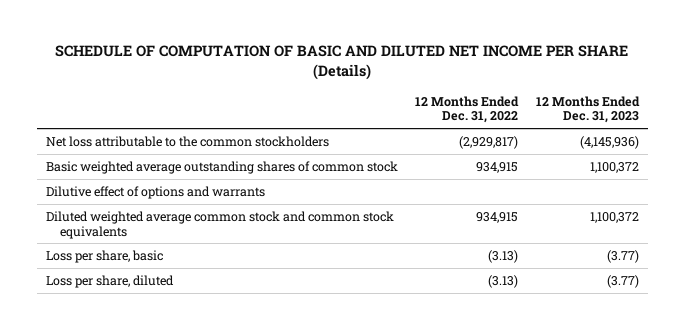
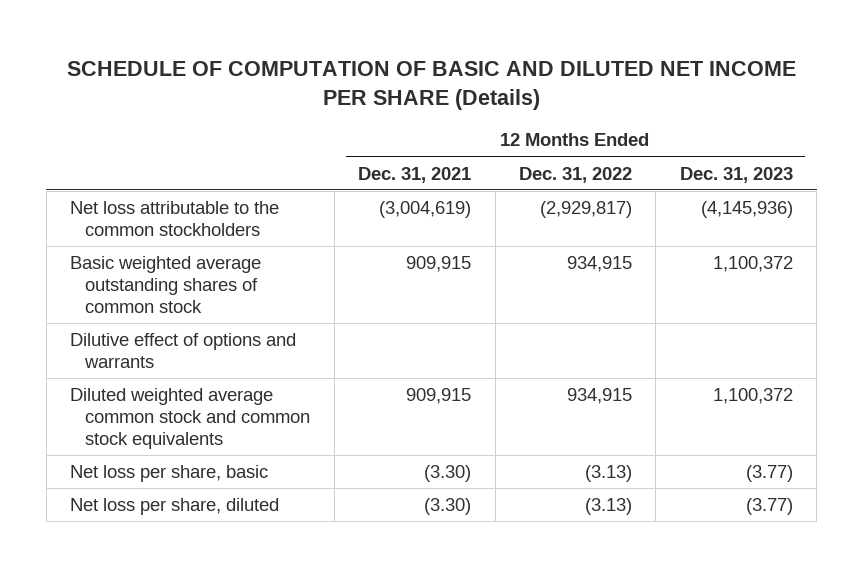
none -> [358,166,472,183] Dec. 31, 2021
[45,249,163,263] Loss per share, basic -> [70,465,269,483] Net loss per share, basic
[45,274,174,288] Loss per share, diluted -> [70,498,280,516] Net loss per share, diluted

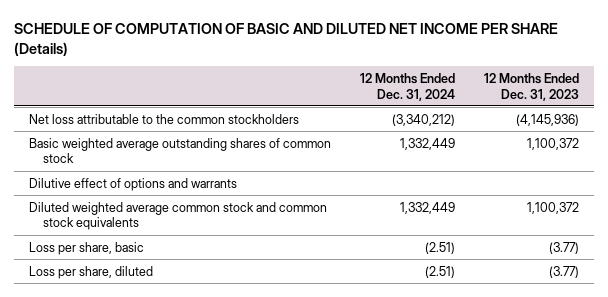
[358,166,472,183] Dec. 31, 2021 -> none
[518,166,632,183] Dec. 31, 2022 -> none
none -> [359,72,455,101] 12 Months Ended Dec. 31, 2024
[70,465,269,483] Net loss per share, basic -> [28,241,144,255] Loss per share, basic
[70,498,280,516] Net loss per share, diluted -> [28,265,153,279] Loss per share, diluted

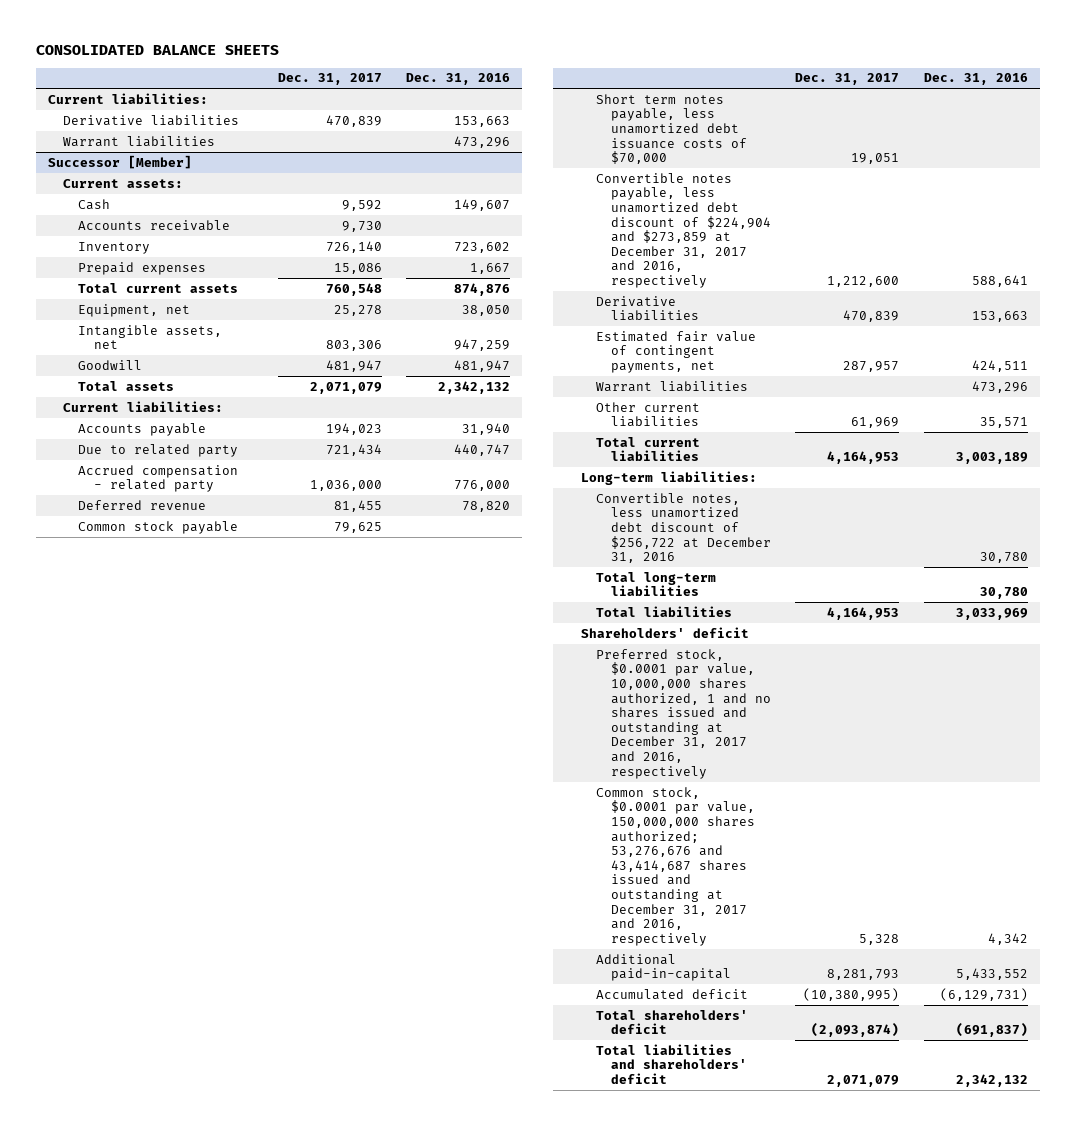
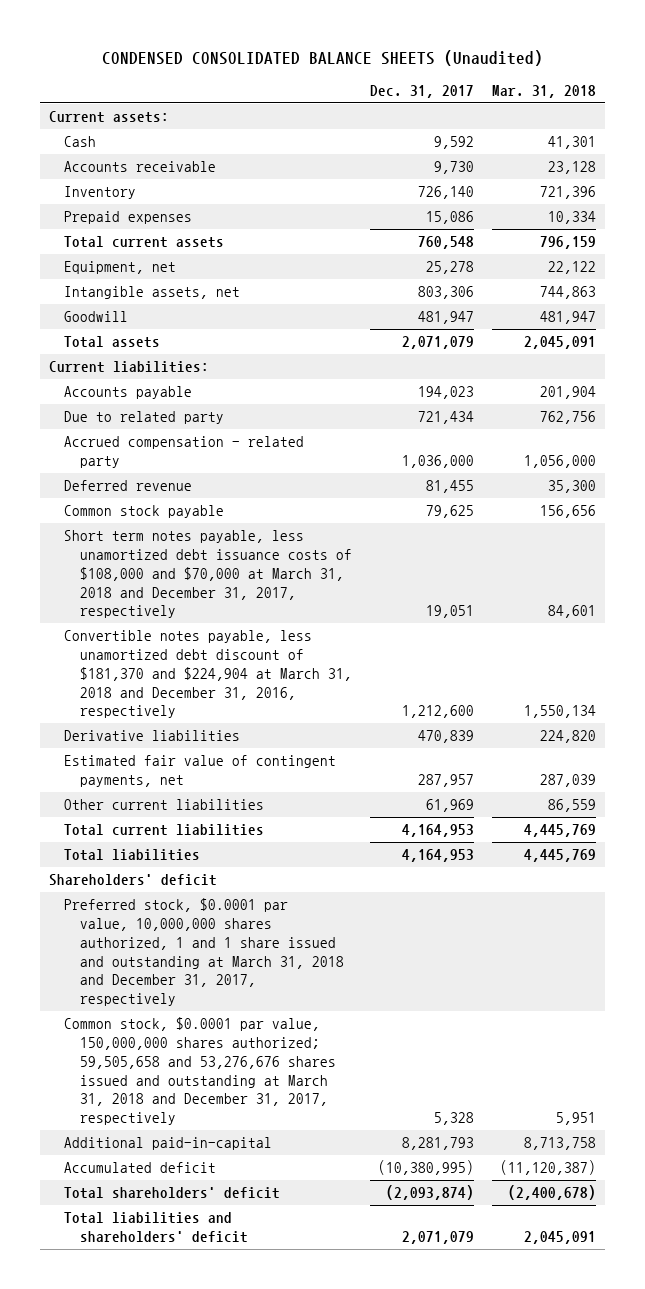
[36,45,280,56] CONSOLIDATED BALANCE SHEETS -> [101,50,543,67] CONDENSED CONSOLIDATED BALANCE SHEETS (Unaudited)
[406,73,511,86] Dec. 31, 2016 -> none
none -> [492,85,597,99] Mar. 31, 2018
[48,92,209,104] Current liabilities: -> none
[63,114,240,126] Derivative liabilities -> none
[63,135,216,147] Warrant liabilities -> none
[48,154,193,169] Successor [Member] -> none
[595,93,748,165] Short term notes payable, less unamortized debt issuance costs of $70,000 -> [64,530,352,619] Short term notes payable, less unamortized debt issuance costs of $108,000 and $70,000 at March 31, 2018 and December 31, 2017, respectively
[595,172,772,289] Convertible notes payable, less unamortized debt discount of $224,904 and $273,859 at December 31, 2017 and 2016, respectively -> [64,630,352,719] Convertible notes payable, less unamortized debt discount of $181,370 and $224,904 at March 31, 2018 and December 31, 2016, respectively
[595,380,748,392] Warrant liabilities -> none
[580,470,757,485] Long-term liabilities: -> none
[595,492,772,564] Convertible notes, less unamortized debt discount of $256,722 at December 31, 2016 -> none
[595,571,716,597] Total long-term liabilities -> none
[595,648,772,779] Preferred stock, $0.0001 par value, 10,000,000 shares authorized, 1 and no shares issued and outstanding at December 31, 2017 and 2016, respectively -> [64,898,344,1007] Preferred stock, $0.0001 par value, 10,000,000 shares authorized, 1 and 1 share issued and outstanding at March 31, 2018 and December 31, 2017, respectively
[595,786,756,946] Common stock, $0.0001 par value, 150,000,000 shares authorized; 53,276,676 and 43,414,687 shares issued and outstanding at December 31, 2017 and 2016, respectively -> [64,1017,336,1126] Common stock, $0.0001 par value, 150,000,000 shares authorized; 59,505,658 and 53,276,676 shares issued and outstanding at March 31, 2018 and December 31, 2017, respectively

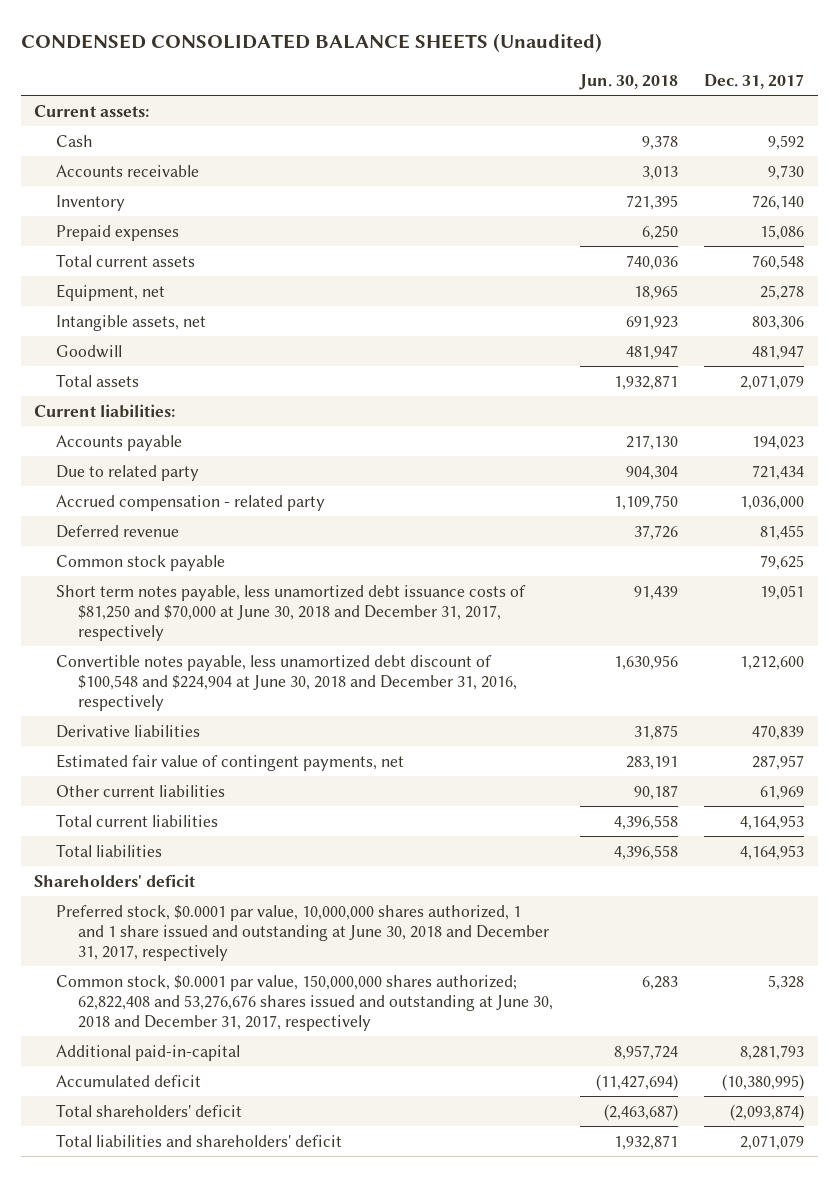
[492,85,597,99] Mar. 31, 2018 -> none
none -> [578,73,678,90] Jun. 30, 2018
[64,530,352,619] Short term notes payable, less unamortized debt issuance costs of $108,000 and $70,000 at March 31, 2018 and December 31, 2017, respectively -> [56,584,527,641] Short term notes payable, less unamortized debt issuance costs of $81,250 and $70,000 at June 30, 2018 and December 31, 2017, respectively
[64,630,352,719] Convertible notes payable, less unamortized debt discount of $181,370 and $224,904 at March 31, 2018 and December 31, 2016, respectively -> [56,654,518,711] Convertible notes payable, less unamortized debt discount of $100,548 and $224,904 at June 30, 2018 and December 31, 2016, respectively
[64,898,344,1007] Preferred stock, $0.0001 par value, 10,000,000 shares authorized, 1 and 1 share issued and outstanding at March 31, 2018 and December 31, 2017, respectively -> [56,904,550,961] Preferred stock, $0.0001 par value, 10,000,000 shares authorized, 1 and 1 share issued and outstanding at June 30, 2018 and December 31, 2017, respectively
[64,1017,336,1126] Common stock, $0.0001 par value, 150,000,000 shares authorized; 59,505,658 and 53,276,676 shares issued and outstanding at March 31, 2018 and December 31, 2017, respectively -> [56,974,554,1031] Common stock, $0.0001 par value, 150,000,000 shares authorized; 62,822,408 and 53,276,676 shares issued and outstanding at June 30, 2018 and December 31, 2017, respectively

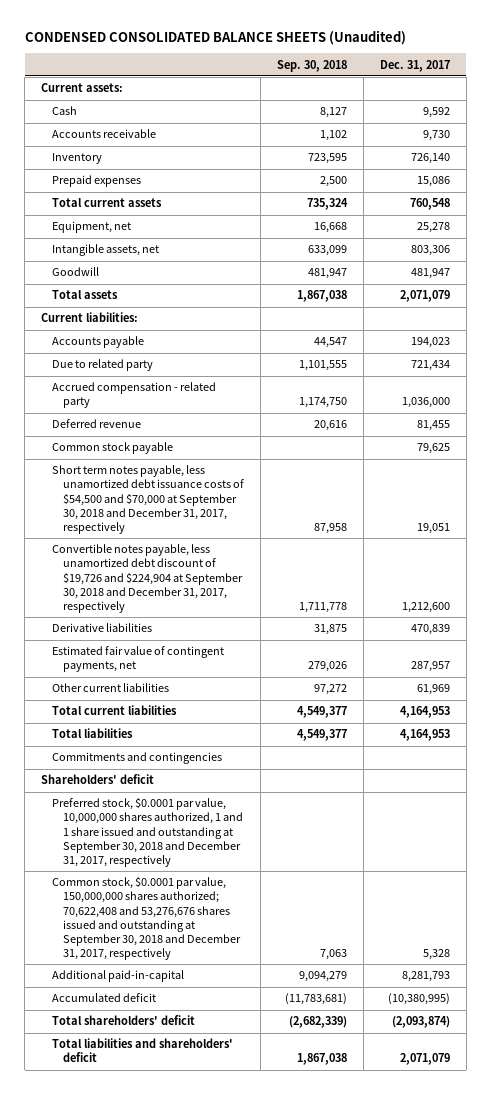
[578,73,678,90] Jun. 30, 2018 -> none
none -> [276,59,347,72] Sep. 30, 2018
[56,584,527,641] Short term notes payable, less unamortized debt issuance costs of $81,250 and $70,000 at June 30, 2018 and December 31, 2017, respectively -> [52,465,245,534] Short term notes payable, less unamortized debt issuance costs of $54,500 and $70,000 at September 30, 2018 and December 31, 2017, respectively
[56,654,518,711] Convertible notes payable, less unamortized debt discount of $100,548 and $224,904 at June 30, 2018 and December 31, 2016, respectively -> [52,544,244,613] Convertible notes payable, less unamortized debt discount of $19,726 and $224,904 at September 30, 2018 and December 31, 2017, respectively
none -> [52,752,223,765] Commitments and contingencies
[56,904,550,961] Preferred stock, $0.0001 par value, 10,000,000 shares authorized, 1 and 1 share issued and outstanding at June 30, 2018 and December 31, 2017, respectively -> [52,797,244,867] Preferred stock, $0.0001 par value, 10,000,000 shares authorized, 1 and 1 share issued and outstanding at September 30, 2018 and December 31, 2017, respectively
[56,974,554,1031] Common stock, $0.0001 par value, 150,000,000 shares authorized; 62,822,408 and 53,276,676 shares issued and outstanding at June 30, 2018 and December 31, 2017, respectively -> [52,876,242,960] Common stock, $0.0001 par value, 150,000,000 shares authorized; 70,622,408 and 53,276,676 shares issued and outstanding at September 30, 2018 and December 31, 2017, respectively

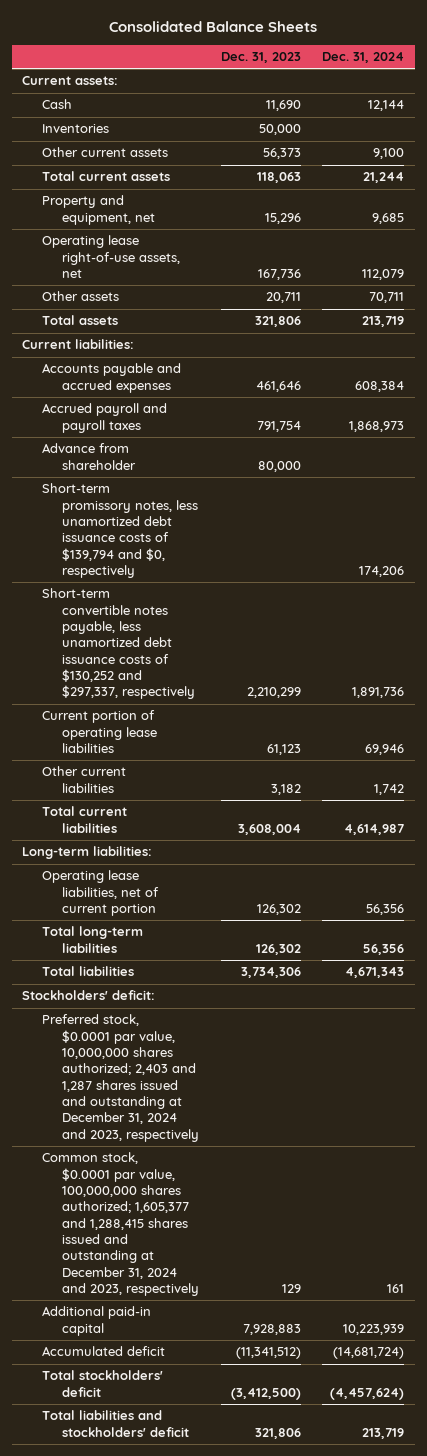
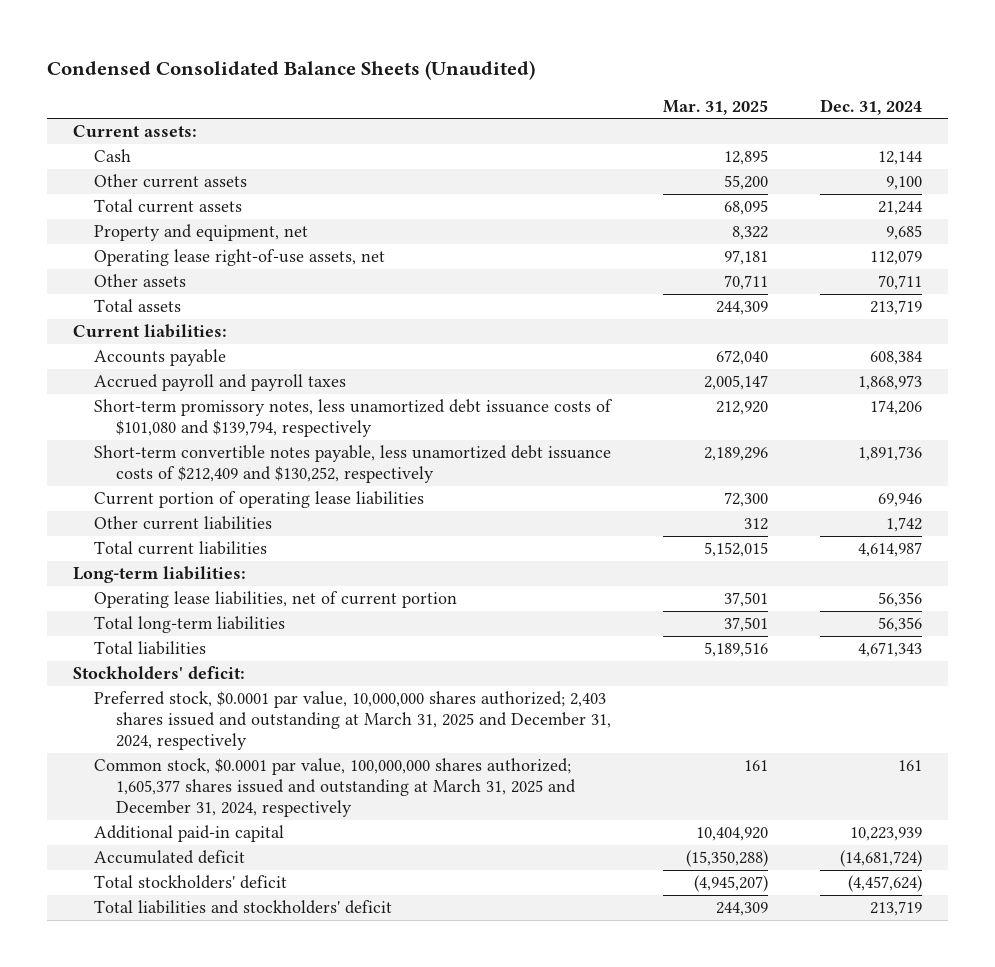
[109,20,318,32] Consolidated Balance Sheets -> [47,60,536,81] Condensed Consolidated Balance Sheets (Unaudited)
[220,52,301,64] Dec. 31, 2023 -> none
none -> [663,99,769,115] Mar. 31, 2025
[42,124,110,134] Inventories -> none
[42,363,182,393] Accounts payable and accrued expenses -> [94,349,227,367] Accounts payable
[42,443,136,470] Advance from shareholder -> none
[42,483,198,579] Short-term promissory notes, less unamortized debt issuance costs of $139,794 and $0, respectively -> [94,399,614,438] Short-term promissory notes, less unamortized debt issuance costs of $101,080 and $139,794, respectively
[42,588,195,700] Short-term convertible notes payable, less unamortized debt issuance costs of $130,252 and $297,337, respectively -> [94,445,612,484] Short-term convertible notes payable, less unamortized debt issuance costs of $212,409 and $130,252, respectively
[42,1014,199,1142] Preferred stock, $0.0001 par value, 10,000,000 shares authorized; 2,403 and 1,287 shares issued and outstanding at December 31, 2024 and 2023, respectively -> [94,691,611,751] Preferred stock, $0.0001 par value, 10,000,000 shares authorized; 2,403 shares issued and outstanding at March 31, 2025 and December 31, 2024, respectively
[42,1152,199,1297] Common stock, $0.0001 par value, 100,000,000 shares authorized; 1,605,377 and 1,288,415 shares issued and outstanding at December 31, 2024 and 2023, respectively -> [94,758,576,818] Common stock, $0.0001 par value, 100,000,000 shares authorized; 1,605,377 shares issued and outstanding at March 31, 2025 and December 31, 2024, respectively

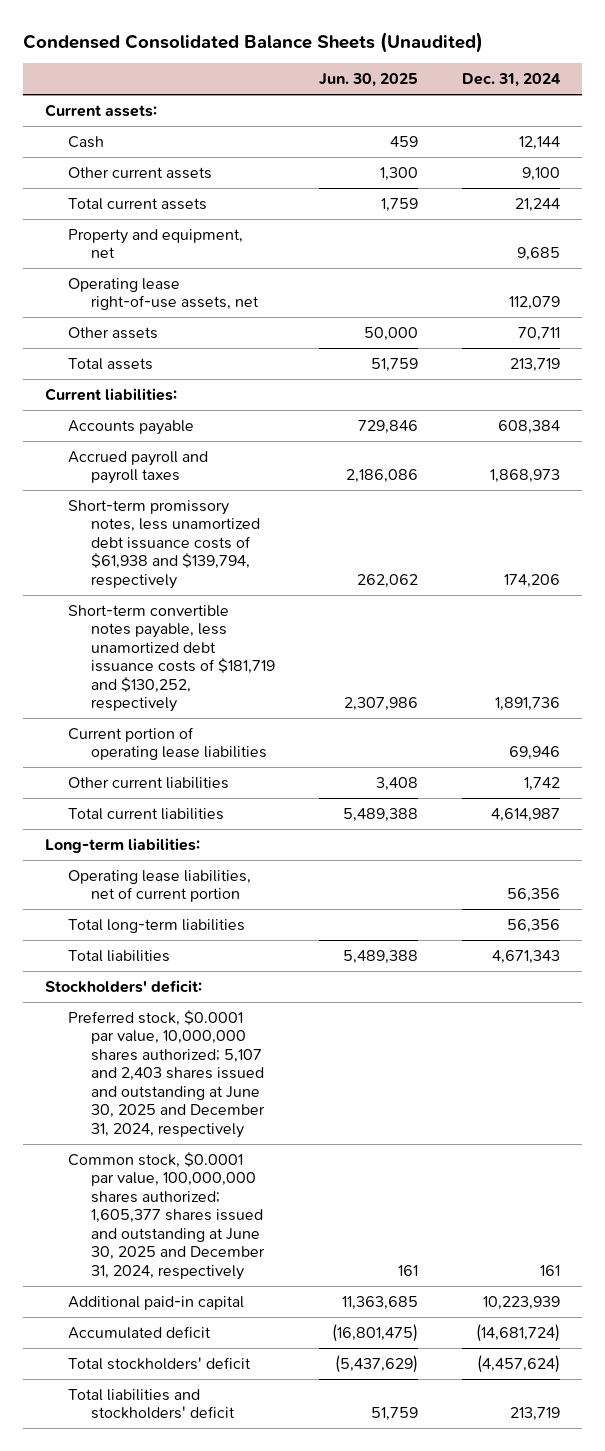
[663,99,769,115] Mar. 31, 2025 -> none
none -> [318,73,418,88] Jun. 30, 2025
[94,399,614,438] Short-term promissory notes, less unamortized debt issuance costs of $101,080 and $139,794, respectively -> [67,499,261,589] Short-term promissory notes, less unamortized debt issuance costs of $61,938 and $139,794, respectively
[94,445,612,484] Short-term convertible notes payable, less unamortized debt issuance costs of $212,409 and $130,252, respectively -> [67,604,276,713] Short-term convertible notes payable, less unamortized debt issuance costs of $181,719 and $130,252, respectively
[94,691,611,751] Preferred stock, $0.0001 par value, 10,000,000 shares authorized; 2,403 shares issued and outstanding at March 31, 2025 and December 31, 2024, respectively -> [67,1009,266,1138] Preferred stock, $0.0001 par value, 10,000,000 shares authorized; 5,107 and 2,403 shares issued and outstanding at June 30, 2025 and December 31, 2024, respectively
[94,758,576,818] Common stock, $0.0001 par value, 100,000,000 shares authorized; 1,605,377 shares issued and outstanding at March 31, 2025 and December 31, 2024, respectively -> [67,1151,266,1280] Common stock, $0.0001 par value, 100,000,000 shares authorized; 1,605,377 shares issued and outstanding at June 30, 2025 and December 31, 2024, respectively

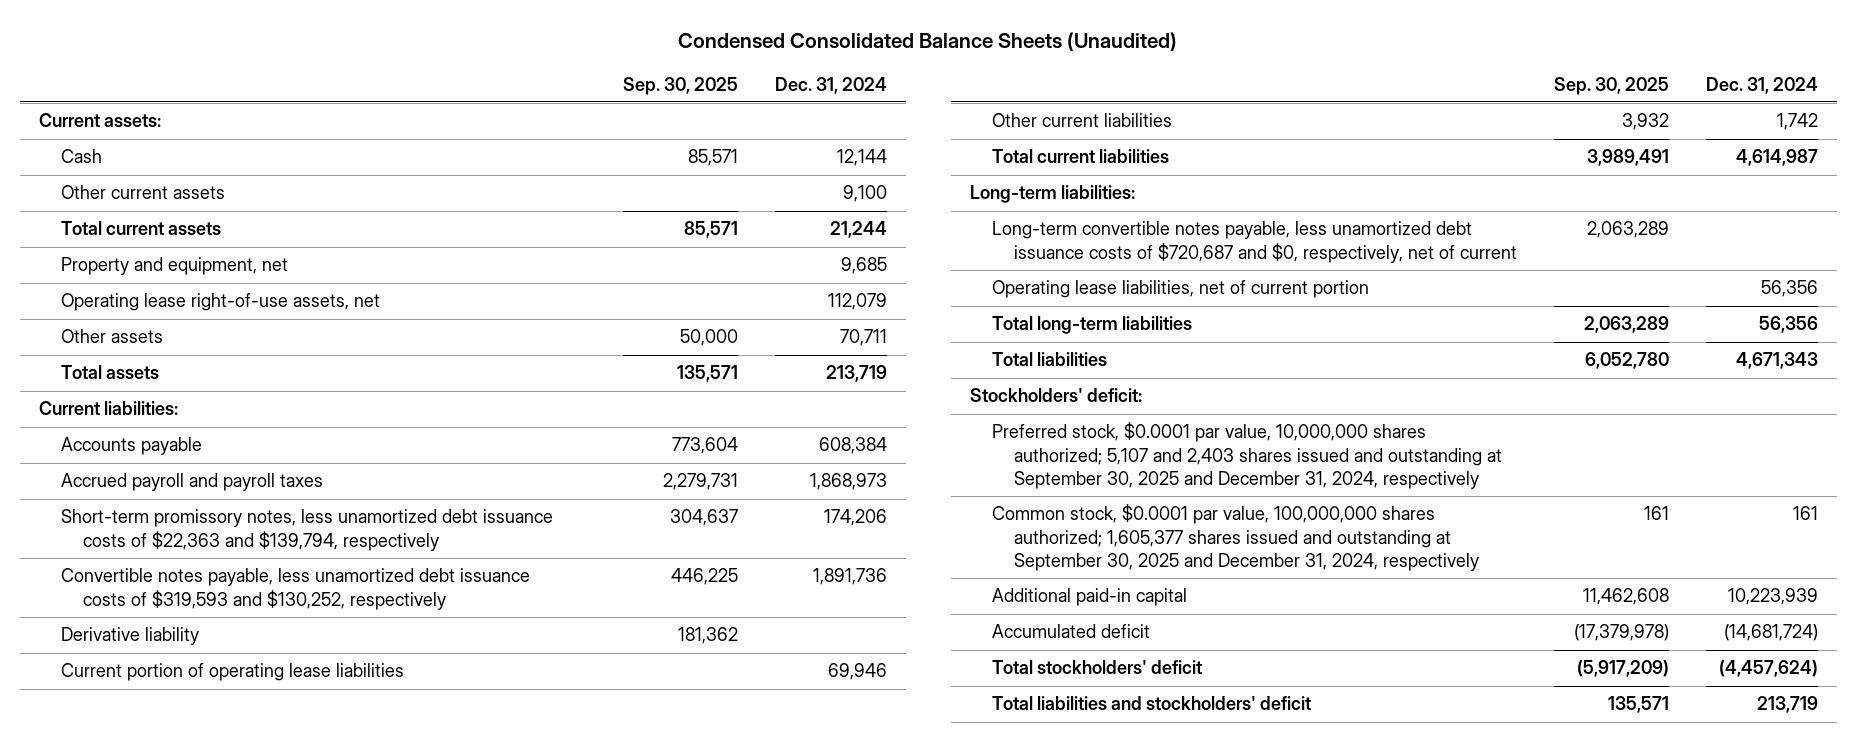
[318,73,418,88] Jun. 30, 2025 -> none
none -> [623,76,739,95] Sep. 30, 2025
[67,499,261,589] Short-term promissory notes, less unamortized debt issuance costs of $61,938 and $139,794, respectively -> [60,509,553,551] Short-term promissory notes, less unamortized debt issuance costs of $22,363 and $139,794, respectively
[67,604,276,713] Short-term convertible notes payable, less unamortized debt issuance costs of $181,719 and $130,252, respectively -> [60,568,530,610] Convertible notes payable, less unamortized debt issuance costs of $319,593 and $130,252, respectively
none -> [60,627,199,646] Derivative liability
none -> [991,221,1517,263] Long-term convertible notes payable, less unamortized debt issuance costs of $720,687 and $0, respectively, net of current
[67,1009,266,1138] Preferred stock, $0.0001 par value, 10,000,000 shares authorized; 5,107 and 2,403 shares issued and outstanding at June 30, 2025 and December 31, 2024, respectively -> [991,422,1502,490] Preferred stock, $0.0001 par value, 10,000,000 shares authorized; 5,107 and 2,403 shares issued and outstanding at September 30, 2025 and December 31, 2024, respectively
[67,1151,266,1280] Common stock, $0.0001 par value, 100,000,000 shares authorized; 1,605,377 shares issued and outstanding at June 30, 2025 and December 31, 2024, respectively -> [991,504,1479,572] Common stock, $0.0001 par value, 100,000,000 shares authorized; 1,605,377 shares issued and outstanding at September 30, 2025 and December 31, 2024, respectively

